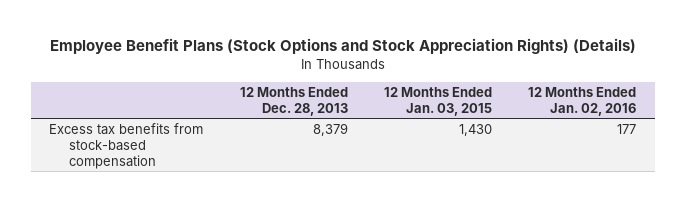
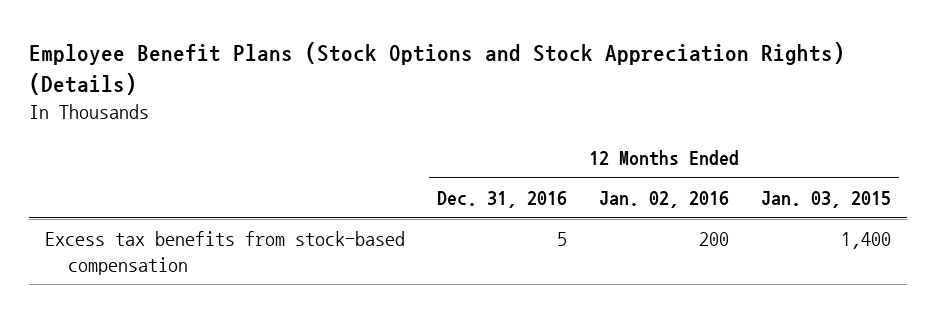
[239,86,348,116] 12 Months Ended Dec. 28, 2013 -> none
none -> [437,190,568,208] Dec. 31, 2016
[459,124,493,137] 1,430 -> [841,232,892,250] 1,400
[617,124,637,135] 177 -> [699,232,730,247] 200

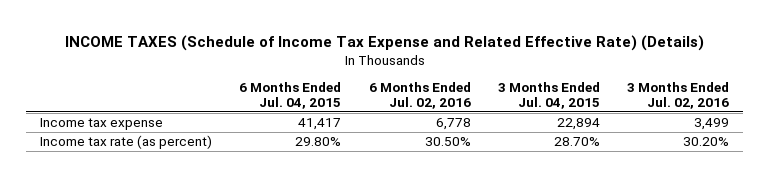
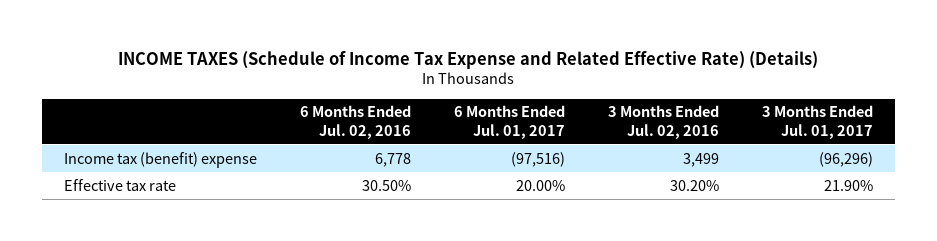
[239,82,342,110] 6 Months Ended Jul. 04, 2015 -> none
[497,82,600,110] 3 Months Ended Jul. 04, 2015 -> none
none -> [453,105,565,139] 6 Months Ended Jul. 01, 2017
none -> [762,105,874,139] 3 Months Ended Jul. 01, 2017
[39,118,163,131] Income tax expense -> [63,151,257,168] Income tax (benefit) expense
[39,135,212,150] Income tax rate (as percent) -> [63,178,176,191] Effective tax rate

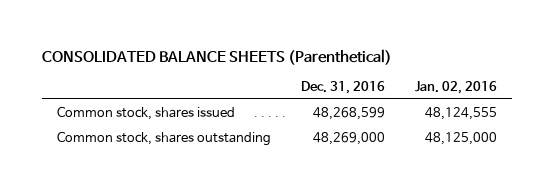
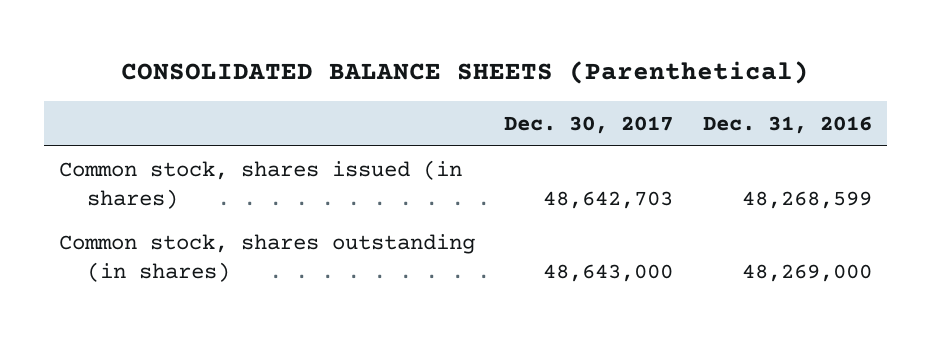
[414,81,497,95] Jan. 02, 2016 -> none
none -> [504,115,674,134] Dec. 30, 2017
[57,105,236,120] Common stock, shares issued -> [58,159,462,209] Common stock, shares issued (in shares)
[57,130,272,146] Common stock, shares outstanding -> [58,233,475,282] Common stock, shares outstanding (in shares)

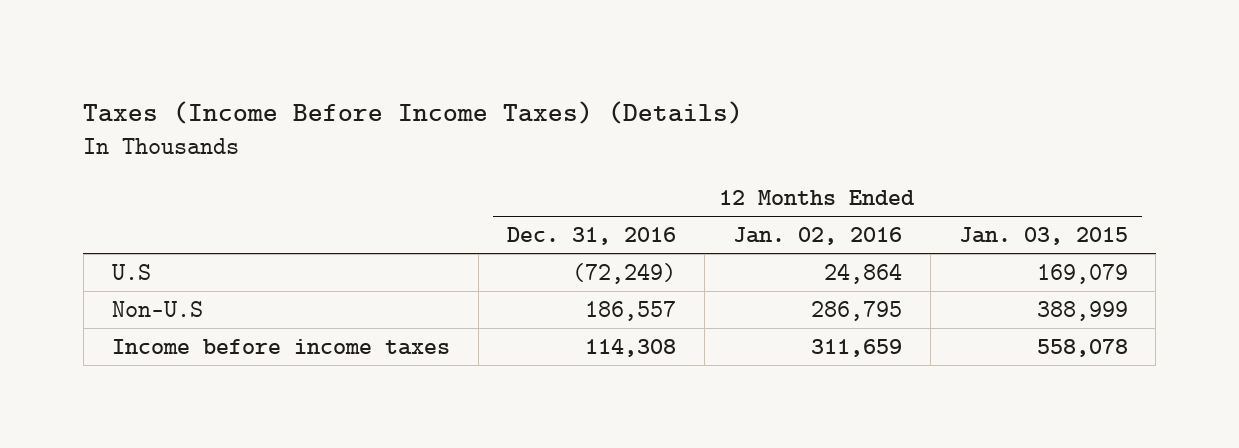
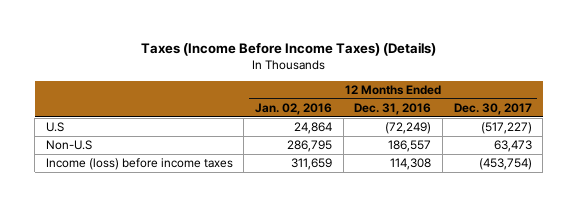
[958,227,1128,246] Jan. 03, 2015 -> none
none -> [453,102,532,115] Dec. 30, 2017
[111,339,450,356] Income before income taxes -> [45,158,233,171] Income (loss) before income taxes

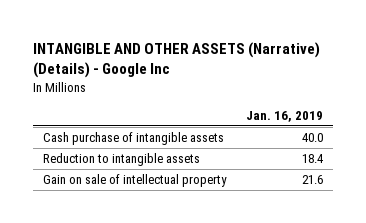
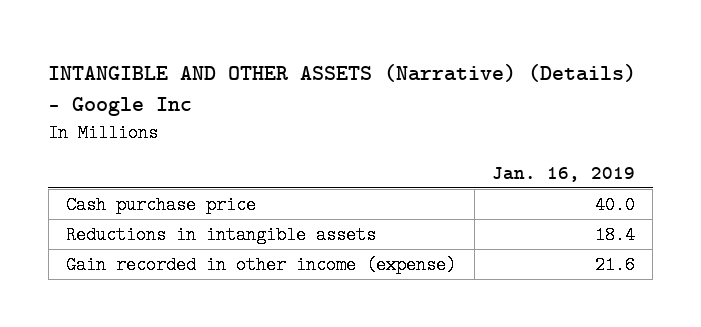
[43,131,225,145] Cash purchase of intangible assets -> [66,196,257,215] Cash purchase price
[43,152,201,166] Reduction to intangible assets -> [66,226,377,245] Reductions in intangible assets
[43,173,228,187] Gain on sale of intellectual property -> [66,256,457,275] Gain recorded in other income (expense)

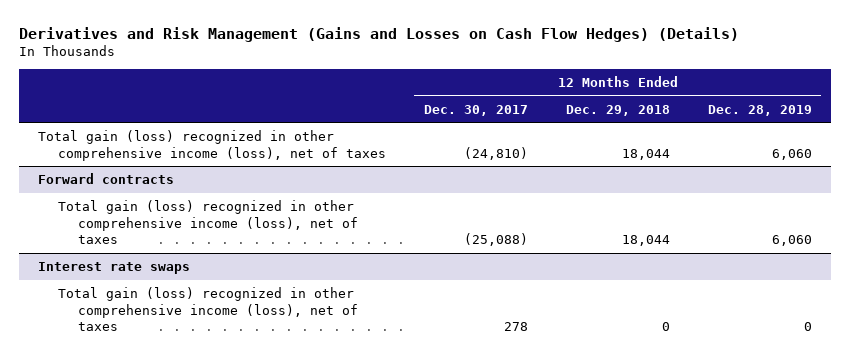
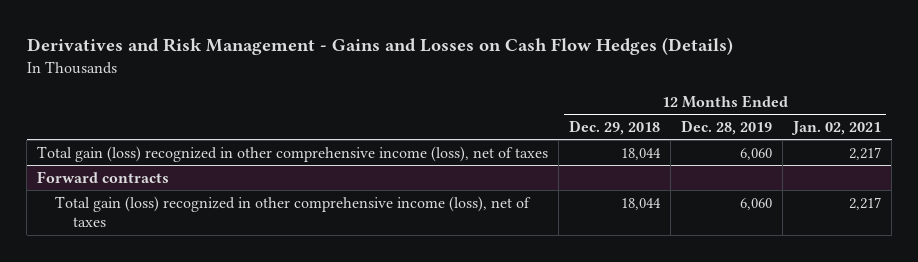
[18,26,739,42] Derivatives and Risk Management (Gains and Losses on Cash Flow Hedges) (Details) -> [26,37,733,56] Derivatives and Risk Management - Gains and Losses on Cash Flow Hedges (Details)
[423,104,528,116] Dec. 30, 2017 -> none
none -> [791,120,882,135] Jan. 02, 2021
[37,262,190,275] Interest rate swaps -> none
[58,287,359,332] Total gain (loss) recognized in other comprehensive income (loss), net of taxes -> none

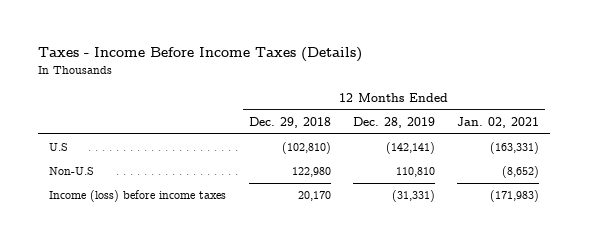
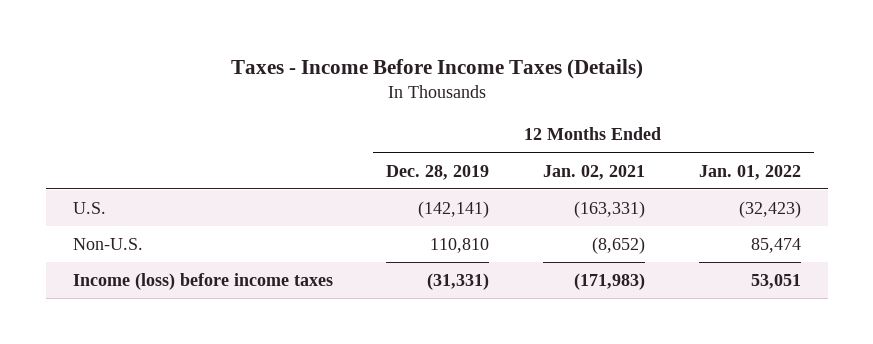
[248,116,331,128] Dec. 29, 2018 -> none
none -> [698,164,801,180] Jan. 01, 2022
[49,143,69,152] U.S -> [72,202,106,215] U.S.
[49,167,95,176] Non-U.S -> [72,238,143,251] Non-U.S.

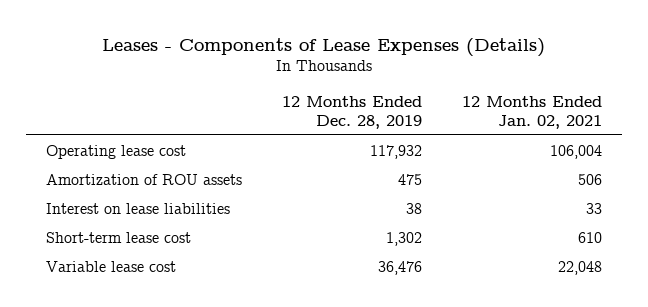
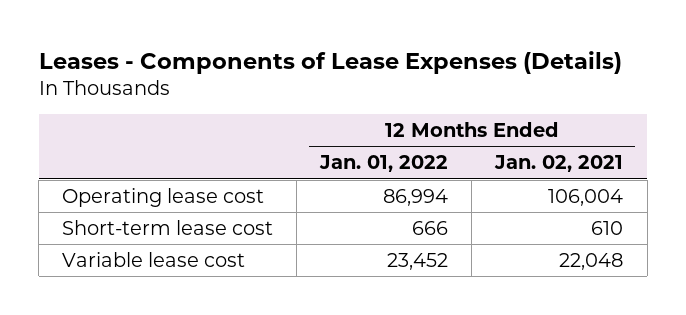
[282,95,423,129] 12 Months Ended Dec. 28, 2019 -> none
none -> [319,155,449,173] Jan. 01, 2022
[46,173,243,185] Amortization of ROU assets -> none
[46,202,231,214] Interest on lease liabilities -> none

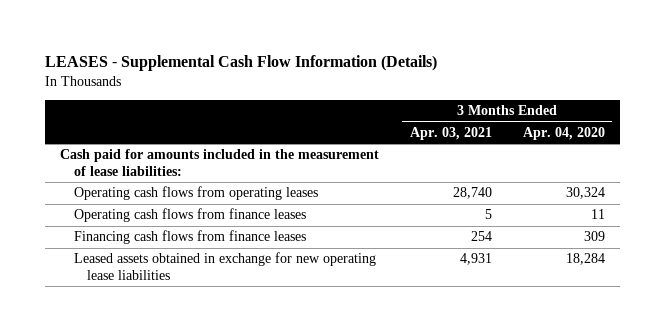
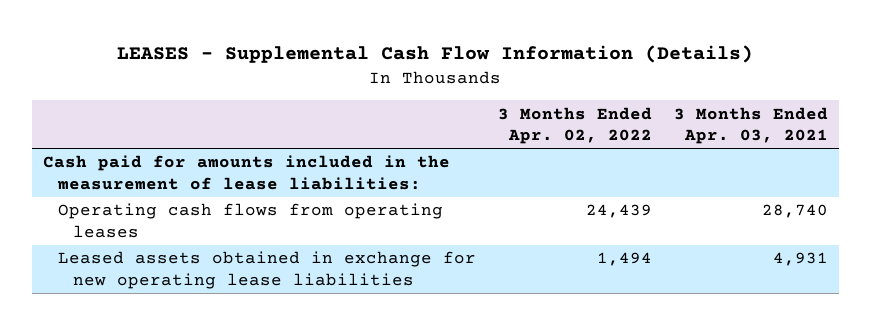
[522,126,605,140] Apr. 04, 2020 -> none
none -> [497,106,652,144] 3 Months Ended Apr. 02, 2022
[73,208,306,223] Operating cash flows from finance leases -> none
[73,230,306,245] Financing cash flows from finance leases -> none

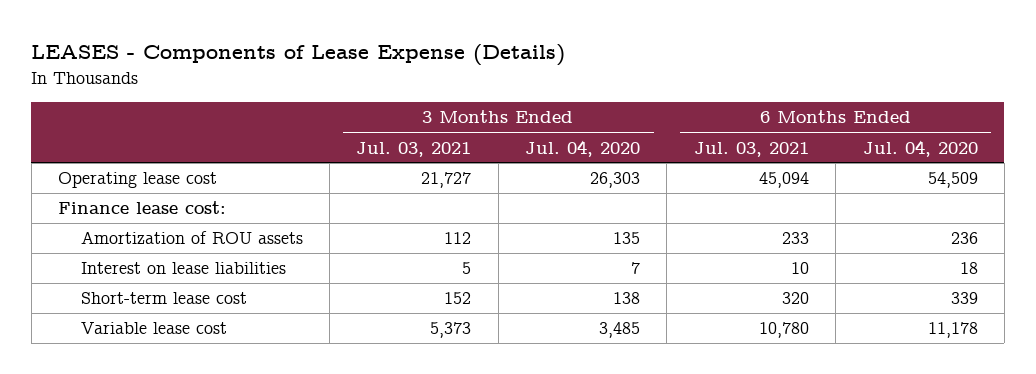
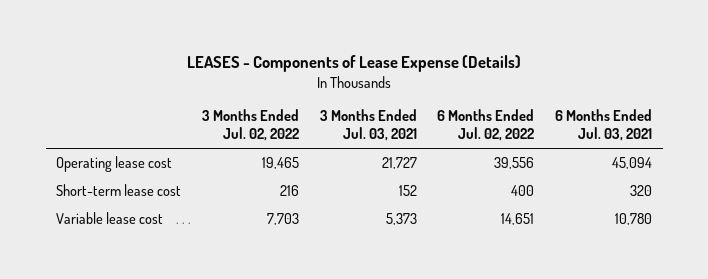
[525,139,641,157] Jul. 04, 2020 -> none
[862,139,978,157] Jul. 04, 2020 -> none
none -> [201,109,299,142] 3 Months Ended Jul. 02, 2022
none -> [437,109,535,142] 6 Months Ended Jul. 02, 2022
[58,201,227,215] Finance lease cost: -> none
[80,231,303,245] Amortization of ROU assets -> none
[80,262,286,275] Interest on lease liabilities -> none

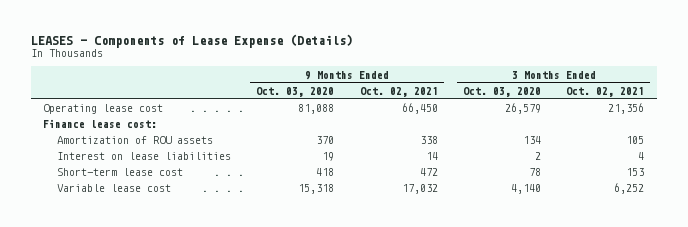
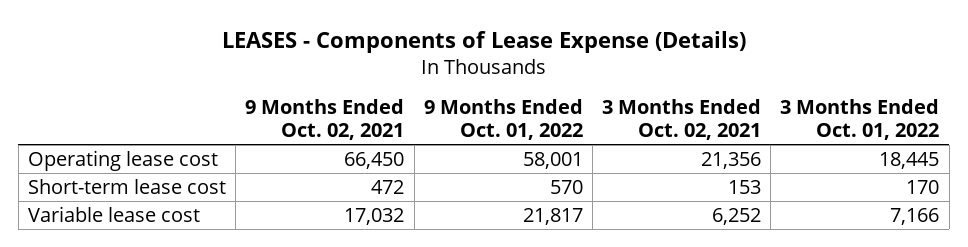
[256,86,335,97] Oct. 03, 2020 -> none
[462,86,541,97] Oct. 03, 2020 -> none
none -> [423,99,583,141] 9 Months Ended Oct. 01, 2022
none -> [780,99,940,141] 3 Months Ended Oct. 01, 2022
[43,119,158,129] Finance lease cost: -> none
[57,136,214,145] Amortization of ROU assets -> none
[57,152,232,161] Interest on lease liabilities -> none

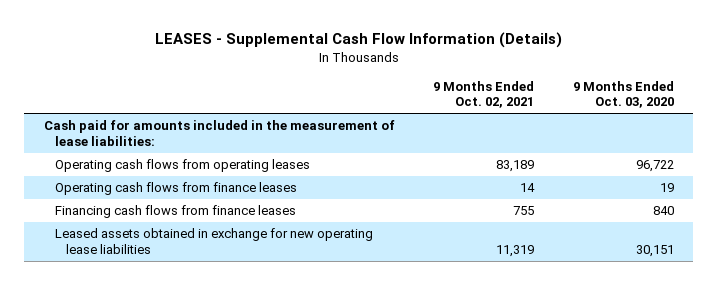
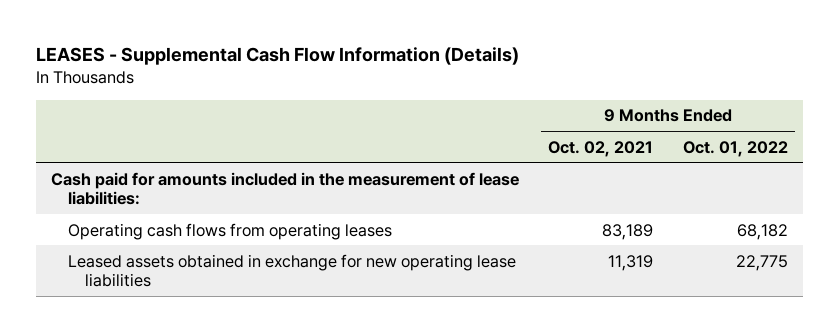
[572,80,674,109] 9 Months Ended Oct. 03, 2020 -> none
none -> [682,140,788,157] Oct. 01, 2022
[54,182,297,196] Operating cash flows from finance leases -> none
[54,205,296,219] Financing cash flows from finance leases -> none

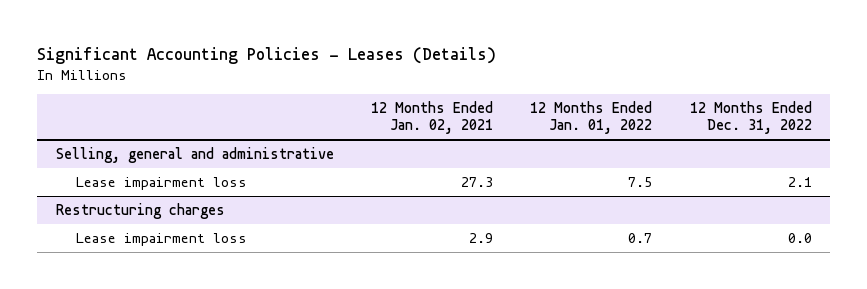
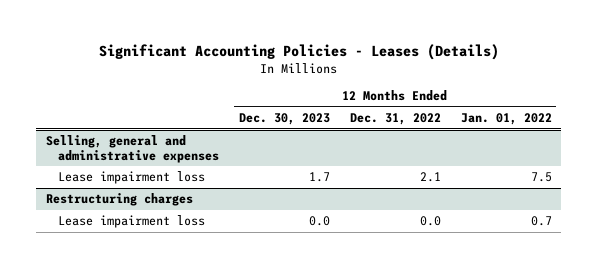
[371,101,494,135] 12 Months Ended Jan. 02, 2021 -> none
none -> [239,113,331,126] Dec. 30, 2023
[55,147,334,164] Selling, general and administrative -> [46,135,220,163] Selling, general and administrative expenses

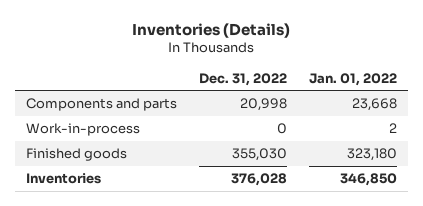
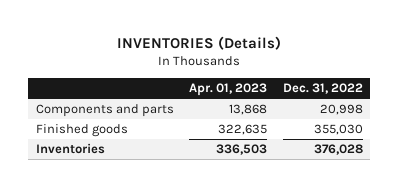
[132,23,291,39] Inventories (Details) -> [117,35,282,50] INVENTORIES (Details)
[308,72,397,86] Jan. 01, 2022 -> none
none -> [189,83,268,97] Apr. 01, 2023
[26,123,141,137] Work-in-process -> none

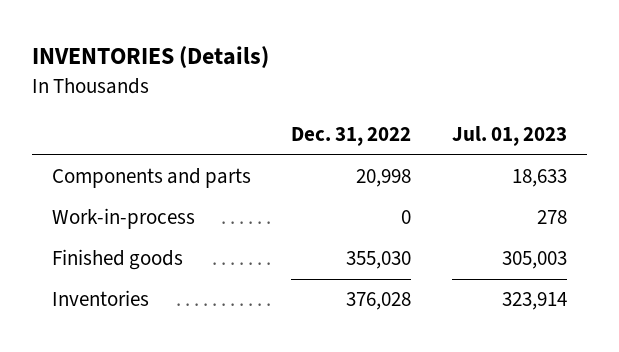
[189,83,268,97] Apr. 01, 2023 -> none
none -> [451,126,567,147] Jul. 01, 2023
none -> [51,208,195,230] Work-in-process

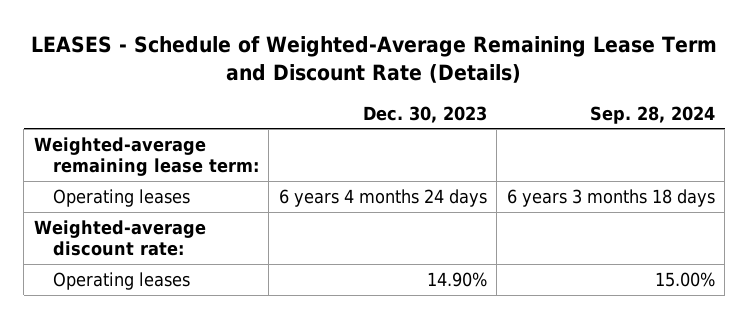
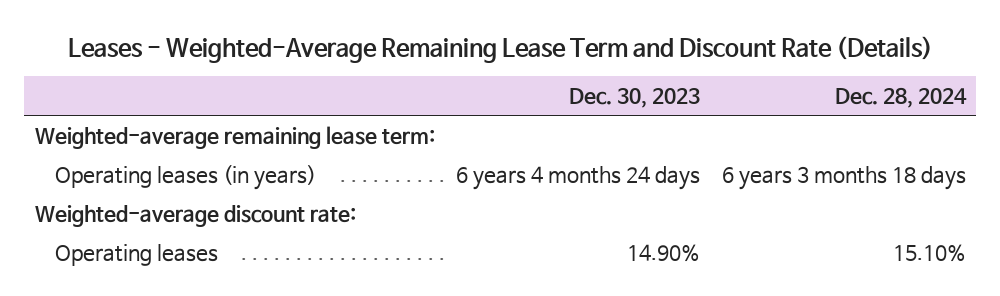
[31,35,718,83] LEASES - Schedule of Weighted-Average Remaining Lease Term and Discount Rate (Details) -> [68,35,934,63] Leases - Weighted-Average Remaining Lease Term and Discount Rate (Details)
[589,105,715,124] Sep. 28, 2024 -> none
none -> [834,87,967,109] Dec. 28, 2024
[52,188,190,207] Operating leases -> [55,164,317,190] Operating leases (in years)

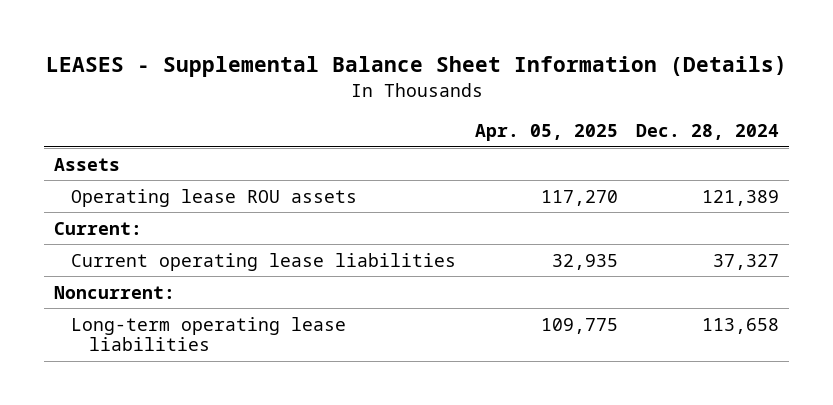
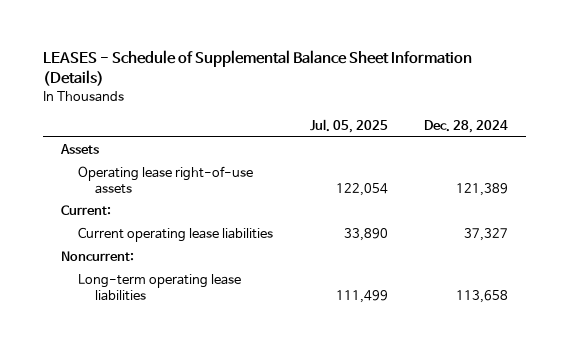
[45,56,787,78] LEASES - Supplemental Balance Sheet Information (Details) -> [42,49,472,86] LEASES - Schedule of Supplemental Balance Sheet Information (Details)
[474,124,618,142] Apr. 05, 2025 -> none
none -> [309,118,388,133] Jul. 05, 2025
[71,188,358,207] Operating lease ROU assets -> [78,166,254,194] Operating lease right-of-use assets

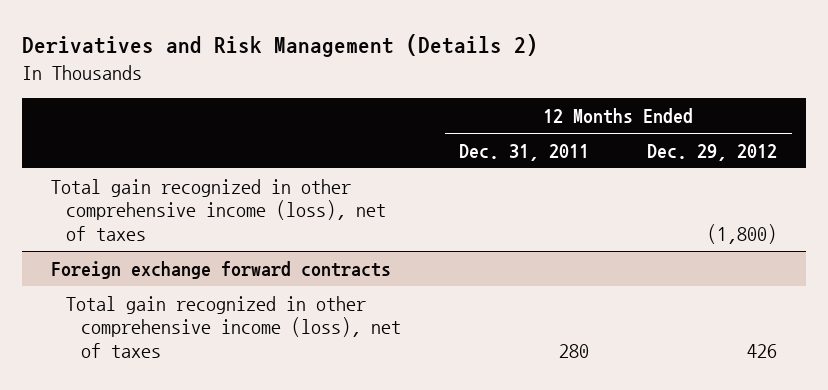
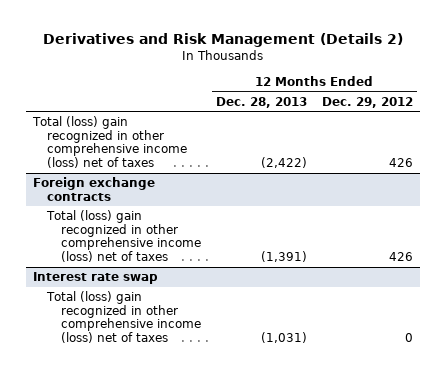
[459,143,590,161] Dec. 31, 2011 -> none
none -> [216,96,308,108] Dec. 28, 2013
[50,178,386,241] Total gain recognized in other comprehensive income (loss), net of taxes -> [32,116,188,168] Total (loss) gain recognized in other comprehensive income (loss) net of taxes
[707,223,778,244] (1,800) -> [388,157,413,167] 426
[50,260,391,279] Foreign exchange forward contracts -> [33,177,156,201] Foreign exchange contracts
[65,295,402,358] Total gain recognized in other comprehensive income (loss), net of taxes -> [46,210,202,262] Total (loss) gain recognized in other comprehensive income (loss) net of taxes
none -> [33,272,159,285] Interest rate swap
none -> [46,291,202,343] Total (loss) gain recognized in other comprehensive income (loss) net of taxes

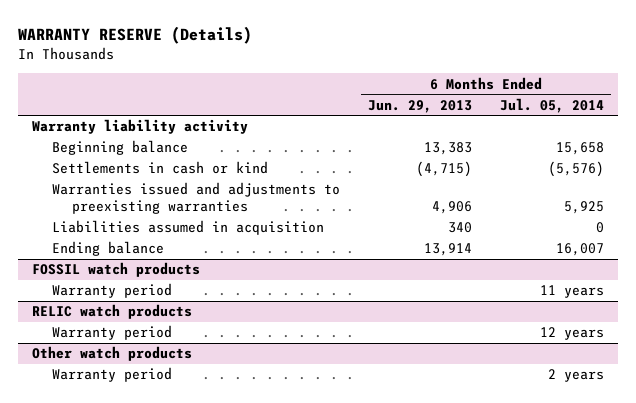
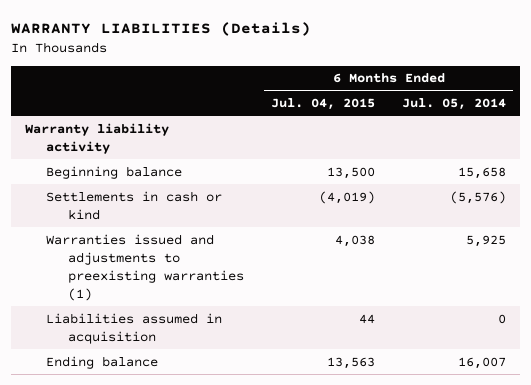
[18,26,253,45] WARRANTY RESERVE (Details) -> [11,21,312,36] WARRANTY LIABILITIES (Details)
[368,99,473,113] Jun. 29, 2013 -> none
none -> [270,98,375,111] Jul. 04, 2015
[52,182,341,215] Warranties issued and adjustments to preexisting warranties -> [46,233,244,301] Warranties issued and adjustments to preexisting warranties (1)
[32,262,201,278] FOSSIL watch products -> none
[52,283,173,299] Warranty period -> none
[32,304,193,320] RELIC watch products -> none
[52,325,173,341] Warranty period -> none
[32,346,193,362] Other watch products -> none
[52,367,173,383] Warranty period -> none

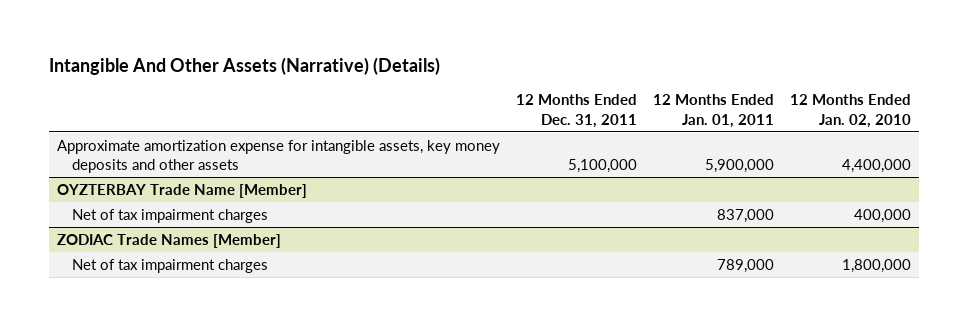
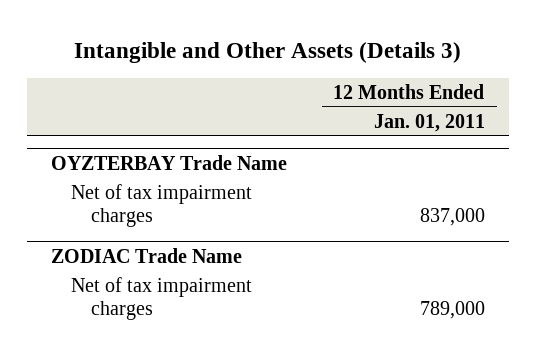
[48,57,440,76] Intangible And Other Assets (Narrative) (Details) -> [73,42,461,64] Intangible and Other Assets (Details 3)
[515,94,637,128] 12 Months Ended Dec. 31, 2011 -> none
[789,94,911,128] 12 Months Ended Jan. 02, 2010 -> none
[56,139,500,174] Approximate amortization expense for intangible assets, key money deposits and other assets -> none
[56,183,307,198] OYZTERBAY Trade Name [Member] -> [50,154,287,170] OYZTERBAY Trade Name
[56,233,281,248] ZODIAC Trade Names [Member] -> none
none -> [50,247,242,263] ZODIAC Trade Name

